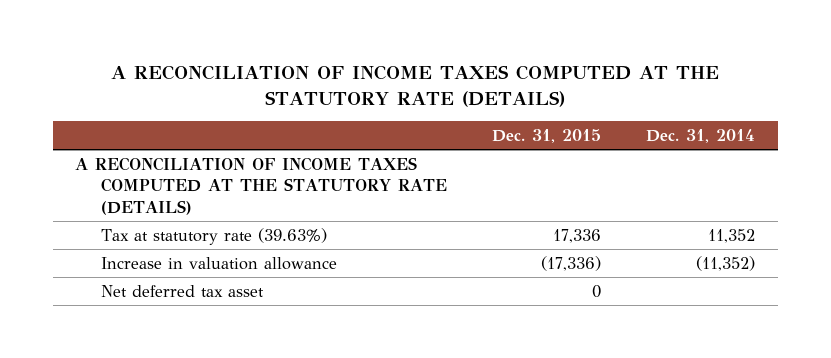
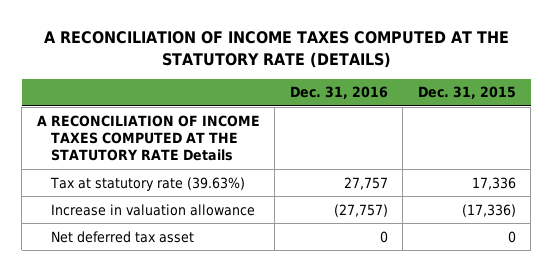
[646,129,756,144] Dec. 31, 2014 -> none
none -> [289,86,388,100] Dec. 31, 2016
[75,156,447,215] A RECONCILIATION OF INCOME TAXES COMPUTED AT THE STATUTORY RATE (DETAILS) -> [36,114,260,162] A RECONCILIATION OF INCOME TAXES COMPUTED AT THE STATUTORY RATE Details

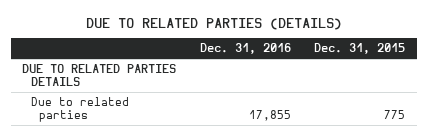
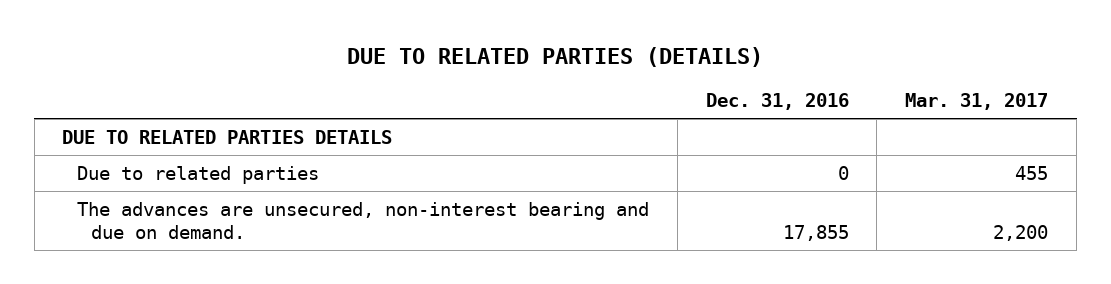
[314,43,406,55] Dec. 31, 2015 -> none
none -> [905,93,1049,111] Mar. 31, 2017
[248,110,291,122] 17,855 -> [837,165,849,180] 0
none -> [76,201,649,240] The advances are unsecured, non-interest bearing and due on demand.

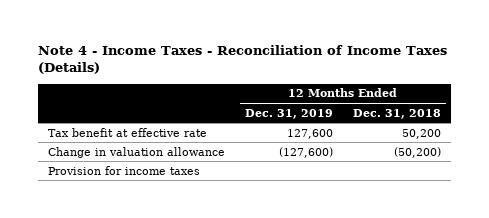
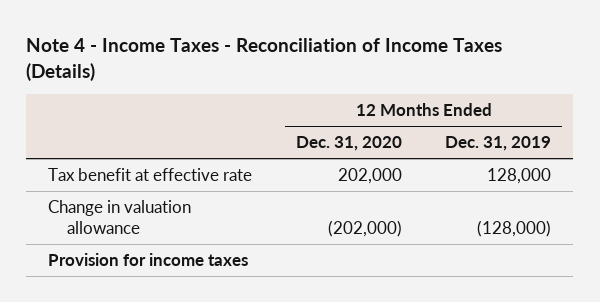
[353,108,442,119] Dec. 31, 2018 -> none
none -> [295,136,402,152] Dec. 31, 2020
[286,128,333,139] 127,600 -> [487,168,552,185] 128,000
[278,146,333,158] (127,600) -> [477,219,552,237] (128,000)

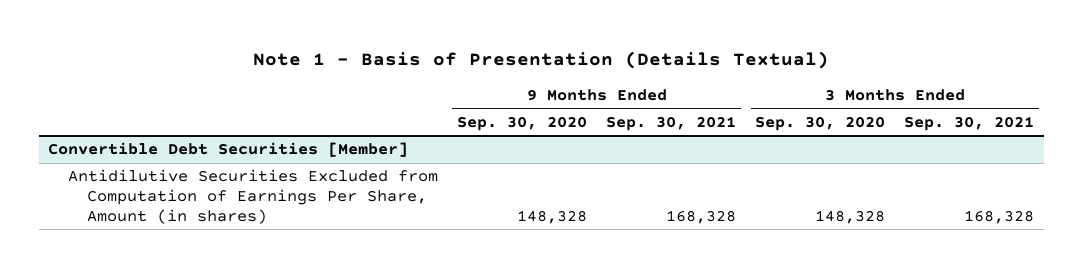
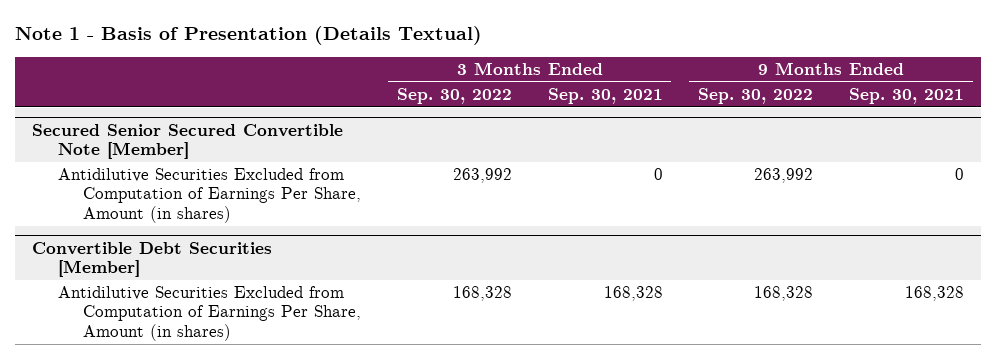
[457,116,588,132] Sep. 30, 2020 -> none
[755,116,886,132] Sep. 30, 2020 -> none
none -> [397,87,513,104] Sep. 30, 2022
none -> [698,87,814,104] Sep. 30, 2022
none -> [32,123,344,160] Secured Senior Secured Convertible Note [Member]
none -> [57,168,362,223] Antidilutive Securities Excluded from Computation of Earnings Per Share, Amount (in shares)

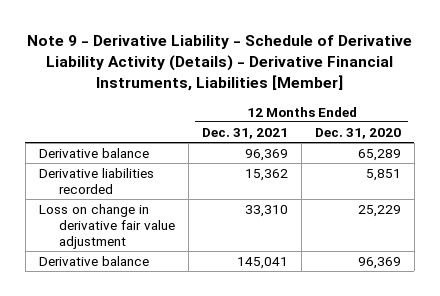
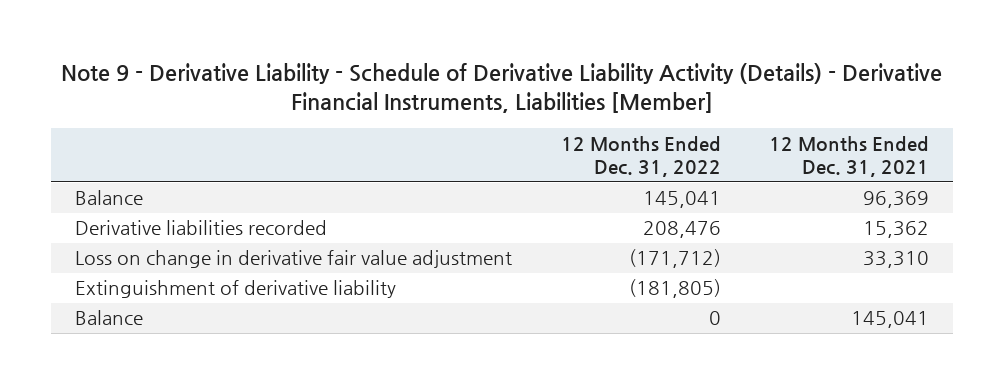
[315,127,402,139] Dec. 31, 2020 -> none
none -> [560,135,721,178] 12 Months Ended Dec. 31, 2022
[38,147,149,158] Derivative balance -> [75,190,144,206] Balance
none -> [75,280,397,299] Extinguishment of derivative liability
[38,255,149,266] Derivative balance -> [75,310,144,326] Balance

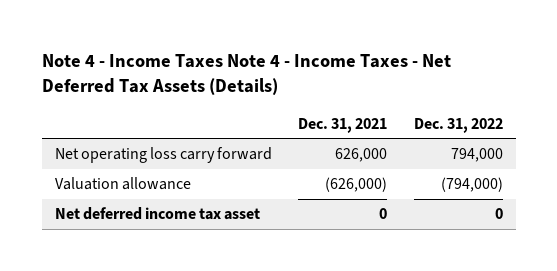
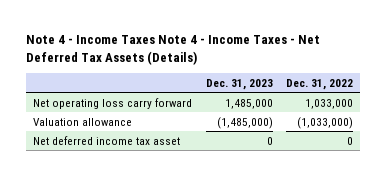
[298,117,388,133] Dec. 31, 2021 -> none
none -> [205,78,273,90] Dec. 31, 2023
[450,148,503,163] 794,000 -> [305,98,354,109] 1,033,000
[440,177,503,193] (794,000) -> [297,116,354,129] (1,033,000)

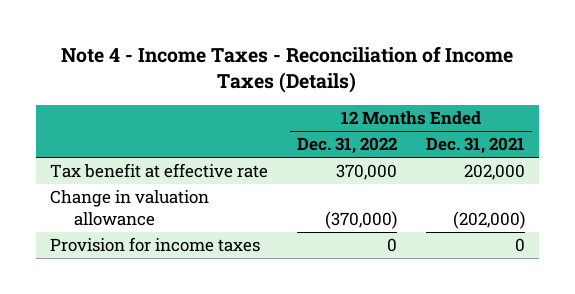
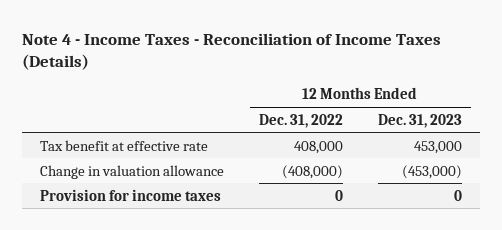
[425,137,525,155] Dec. 31, 2021 -> none
none -> [377,113,462,128] Dec. 31, 2023
[335,164,397,181] 370,000 -> [293,140,343,154] 408,000
[324,210,397,229] (370,000) -> [281,164,343,179] (408,000)

